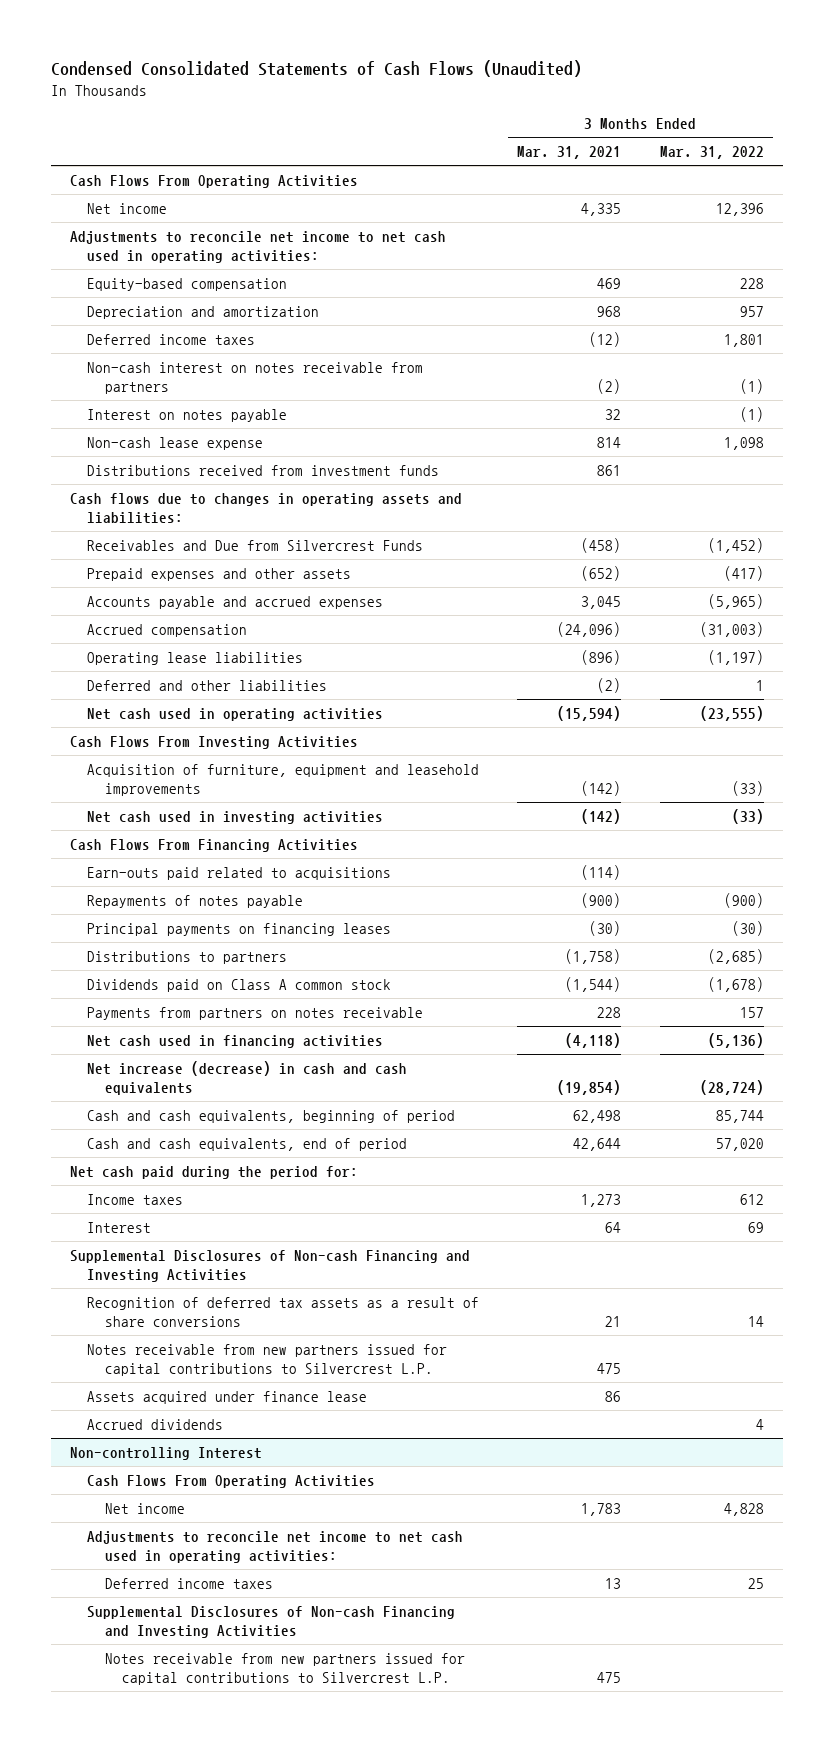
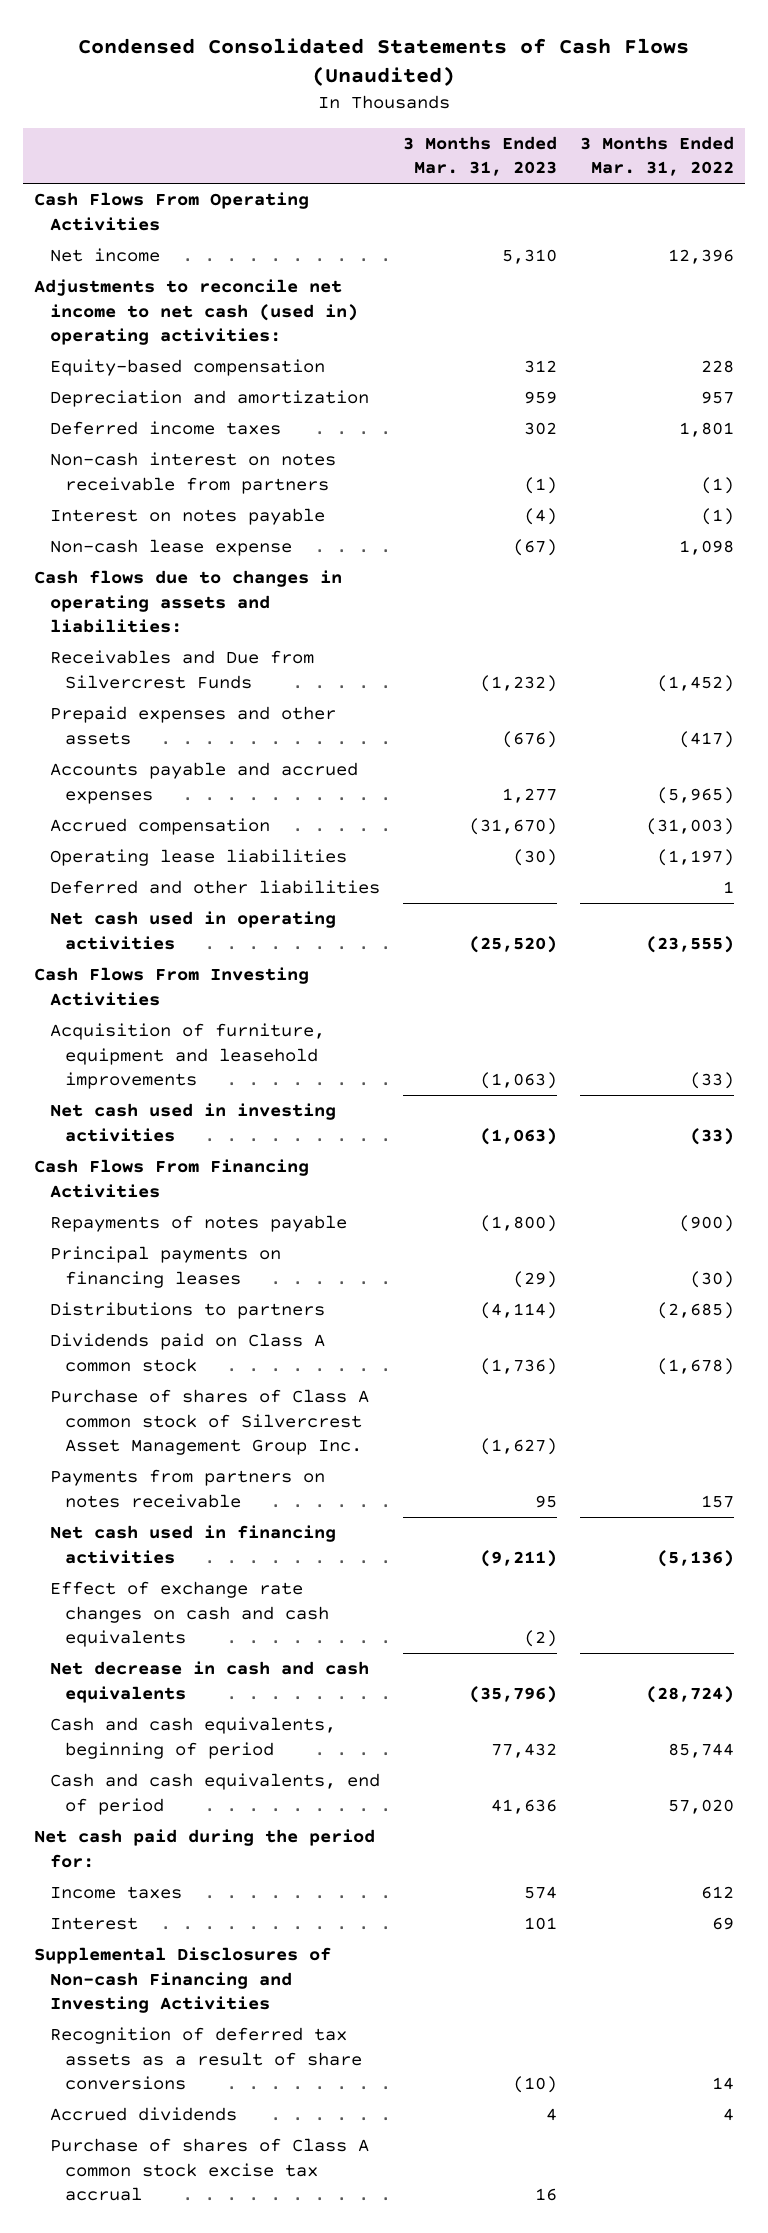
[517,146,622,160] Mar. 31, 2021 -> none
none -> [402,135,557,177] 3 Months Ended Mar. 31, 2023
[69,230,446,263] Adjustments to reconcile net income to net cash used in operating activities: -> [34,279,358,345] Adjustments to reconcile net income to net cash (used in) operating activities:
[87,464,440,476] Distributions received from investment funds -> none
[87,866,392,880] Earn-outs paid related to acquisitions -> none
none -> [49,1389,369,1455] Purchase of shares of Class A common stock of Silvercrest Asset Management Group Inc.
none -> [49,1581,330,1647] Effect of exchange rate changes on cash and cash equivalents
[87,1060,408,1095] Net increase (decrease) in cash and cash equivalents -> [49,1661,369,1703] Net decrease in cash and cash equivalents
[87,1343,448,1376] Notes receivable from new partners issued for capital contributions to Silvercrest L.P. -> none
[87,1390,368,1404] Assets acquired under finance lease -> none
[69,1446,262,1460] Non-controlling Interest -> none
[87,1474,376,1488] Cash Flows From Operating Activities -> none
[104,1502,185,1514] Net income -> none
[87,1530,464,1563] Adjustments to reconcile net income to net cash used in operating activities: -> none
[104,1577,273,1589] Deferred income taxes -> none
[87,1605,456,1638] Supplemental Disclosures of Non-cash Financing and Investing Activities -> none
[104,1652,465,1685] Notes receivable from new partners issued for capital contributions to Silvercrest L.P. -> none
none -> [49,2138,369,2201] Purchase of shares of Class A common stock excise tax accrual

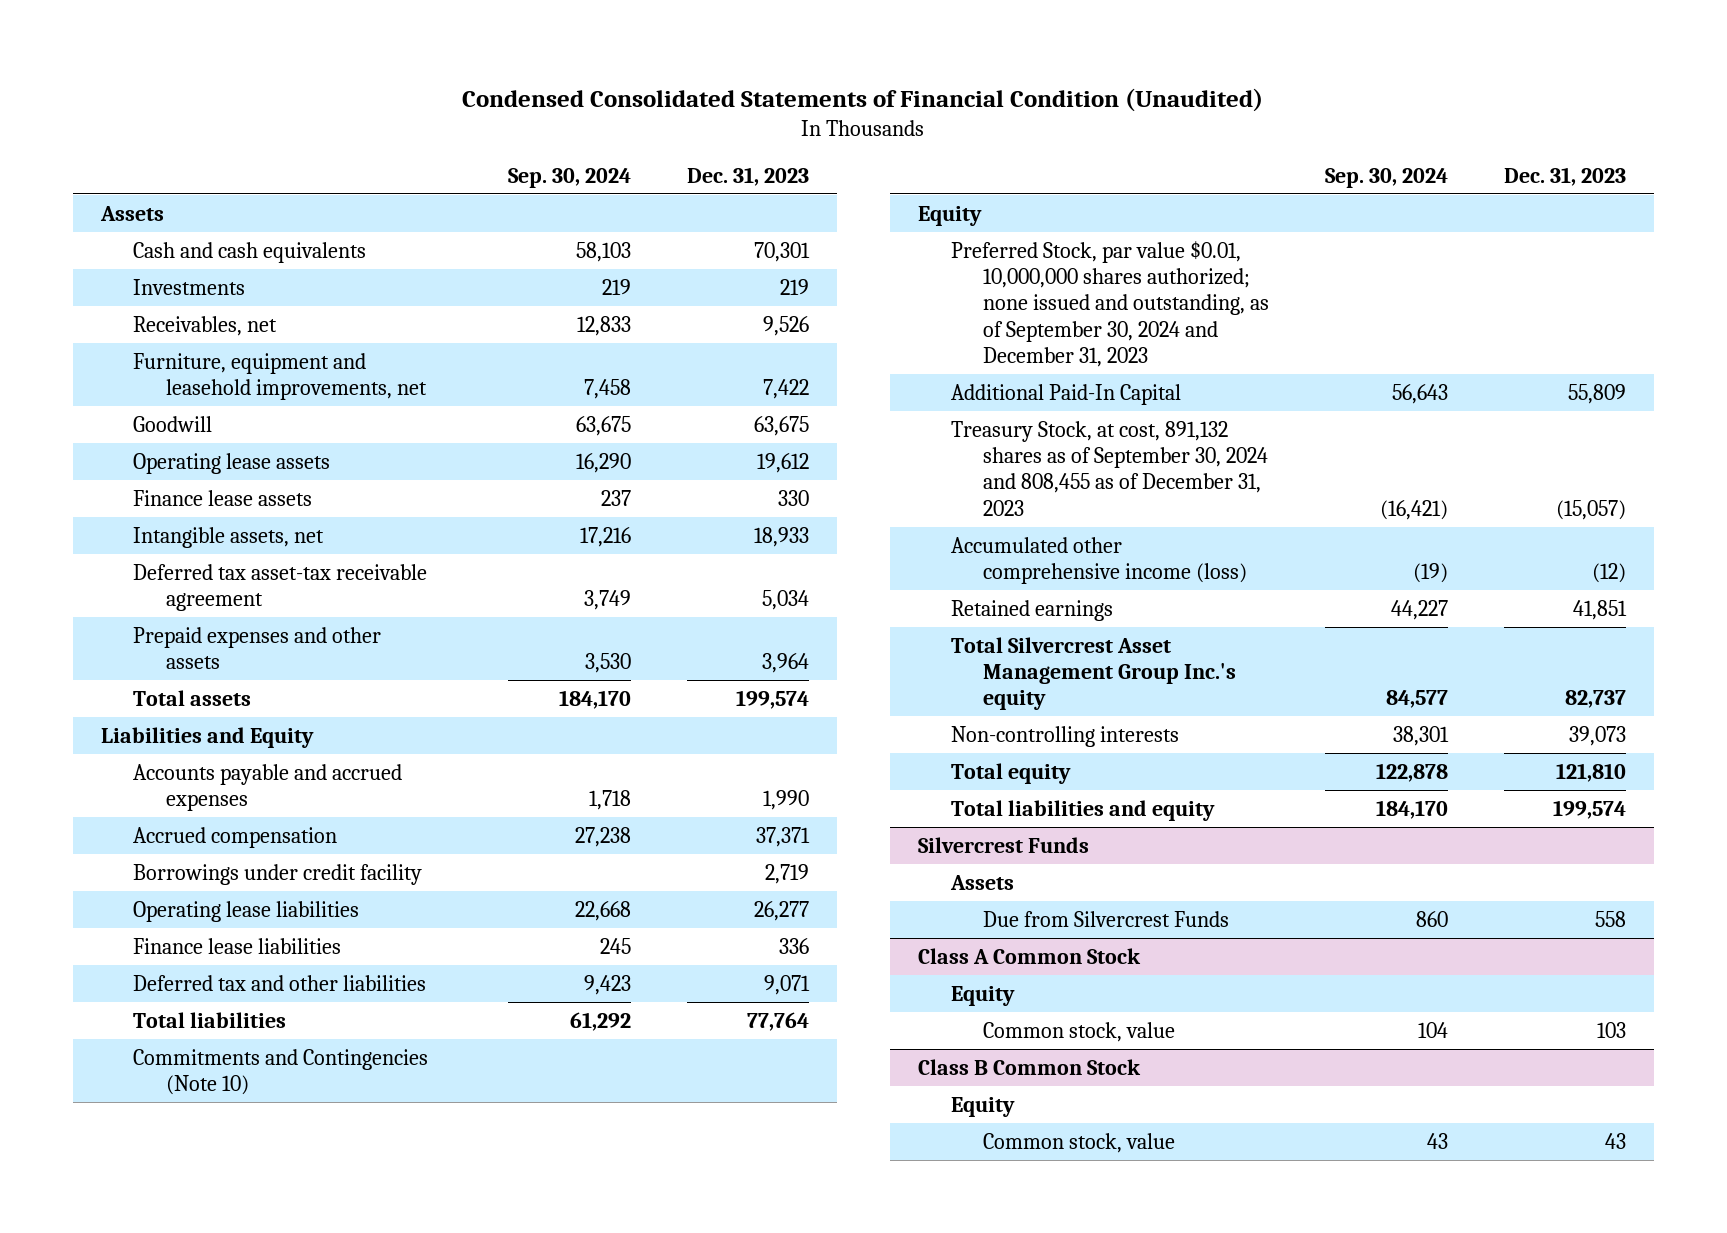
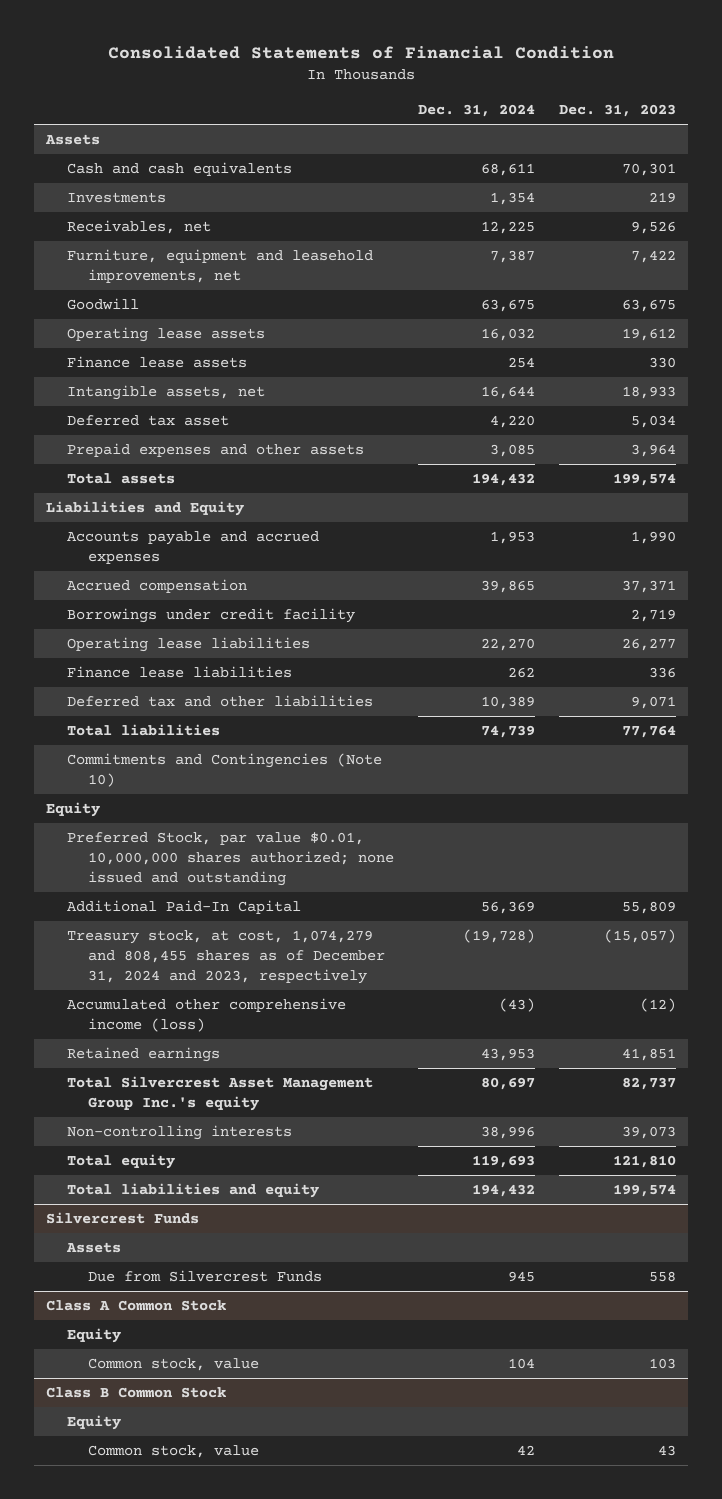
[462,87,1264,112] Condensed Consolidated Statements of Financial Condition (Unaudited) -> [108,46,615,60] Consolidated Statements of Financial Condition
[507,167,631,188] Sep. 30, 2024 -> none
none -> [418,104,536,118] Dec. 31, 2024
[133,563,428,611] Deferred tax asset-tax receivable agreement -> [67,415,230,427] Deferred tax asset
[950,240,1270,367] Preferred Stock, par value $0.01, 10,000,000 shares authorized; none issued and outstanding, as of September 30, 2024 and December 31, 2023 -> [67,832,395,886] Preferred Stock, par value $0.01, 10,000,000 shares authorized; none issued and outstanding
[950,420,1269,516] Treasury Stock, at cost, 891,132 shares as of September 30, 2024 and 808,455 as of December 31, 2023 -> [67,930,386,984] Treasury stock, at cost, 1,074,279 and 808,455 shares as of December 31, 2024 and 2023, respectively

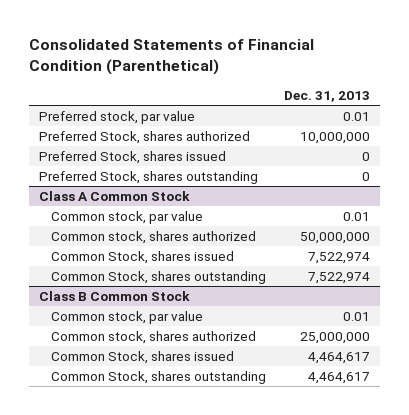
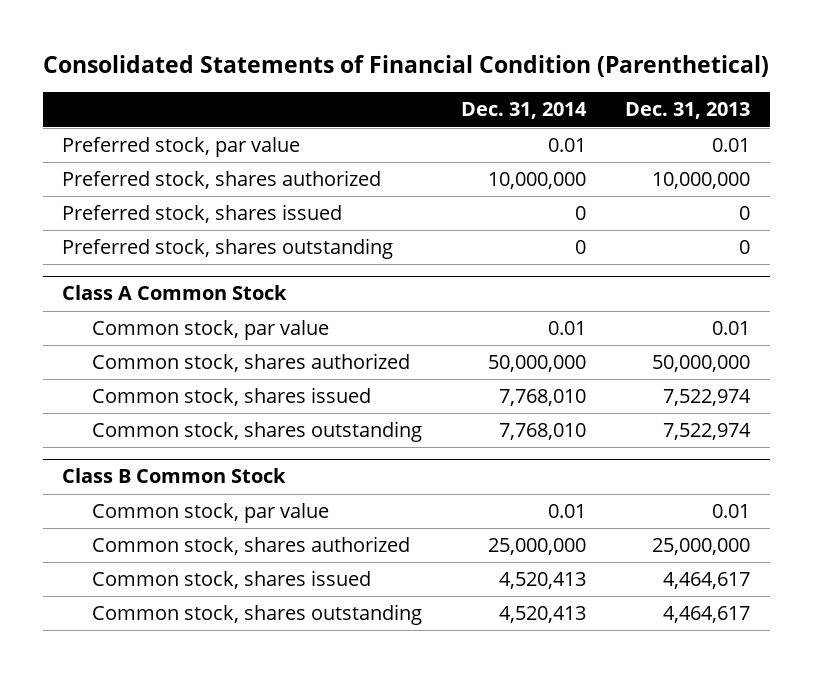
none -> [461,102,588,120] Dec. 31, 2014
[38,130,250,144] Preferred Stock, shares authorized -> [62,170,382,190] Preferred stock, shares authorized
[38,150,226,164] Preferred Stock, shares issued -> [62,204,343,224] Preferred stock, shares issued
[38,170,258,184] Preferred Stock, shares outstanding -> [62,238,394,260] Preferred stock, shares outstanding
[50,250,234,264] Common Stock, shares issued -> [92,387,372,407] Common stock, shares issued
[50,270,266,284] Common Stock, shares outstanding -> [92,421,423,443] Common stock, shares outstanding
[50,350,234,364] Common Stock, shares issued -> [92,570,372,590] Common stock, shares issued
[50,370,266,384] Common Stock, shares outstanding -> [92,604,423,626] Common stock, shares outstanding

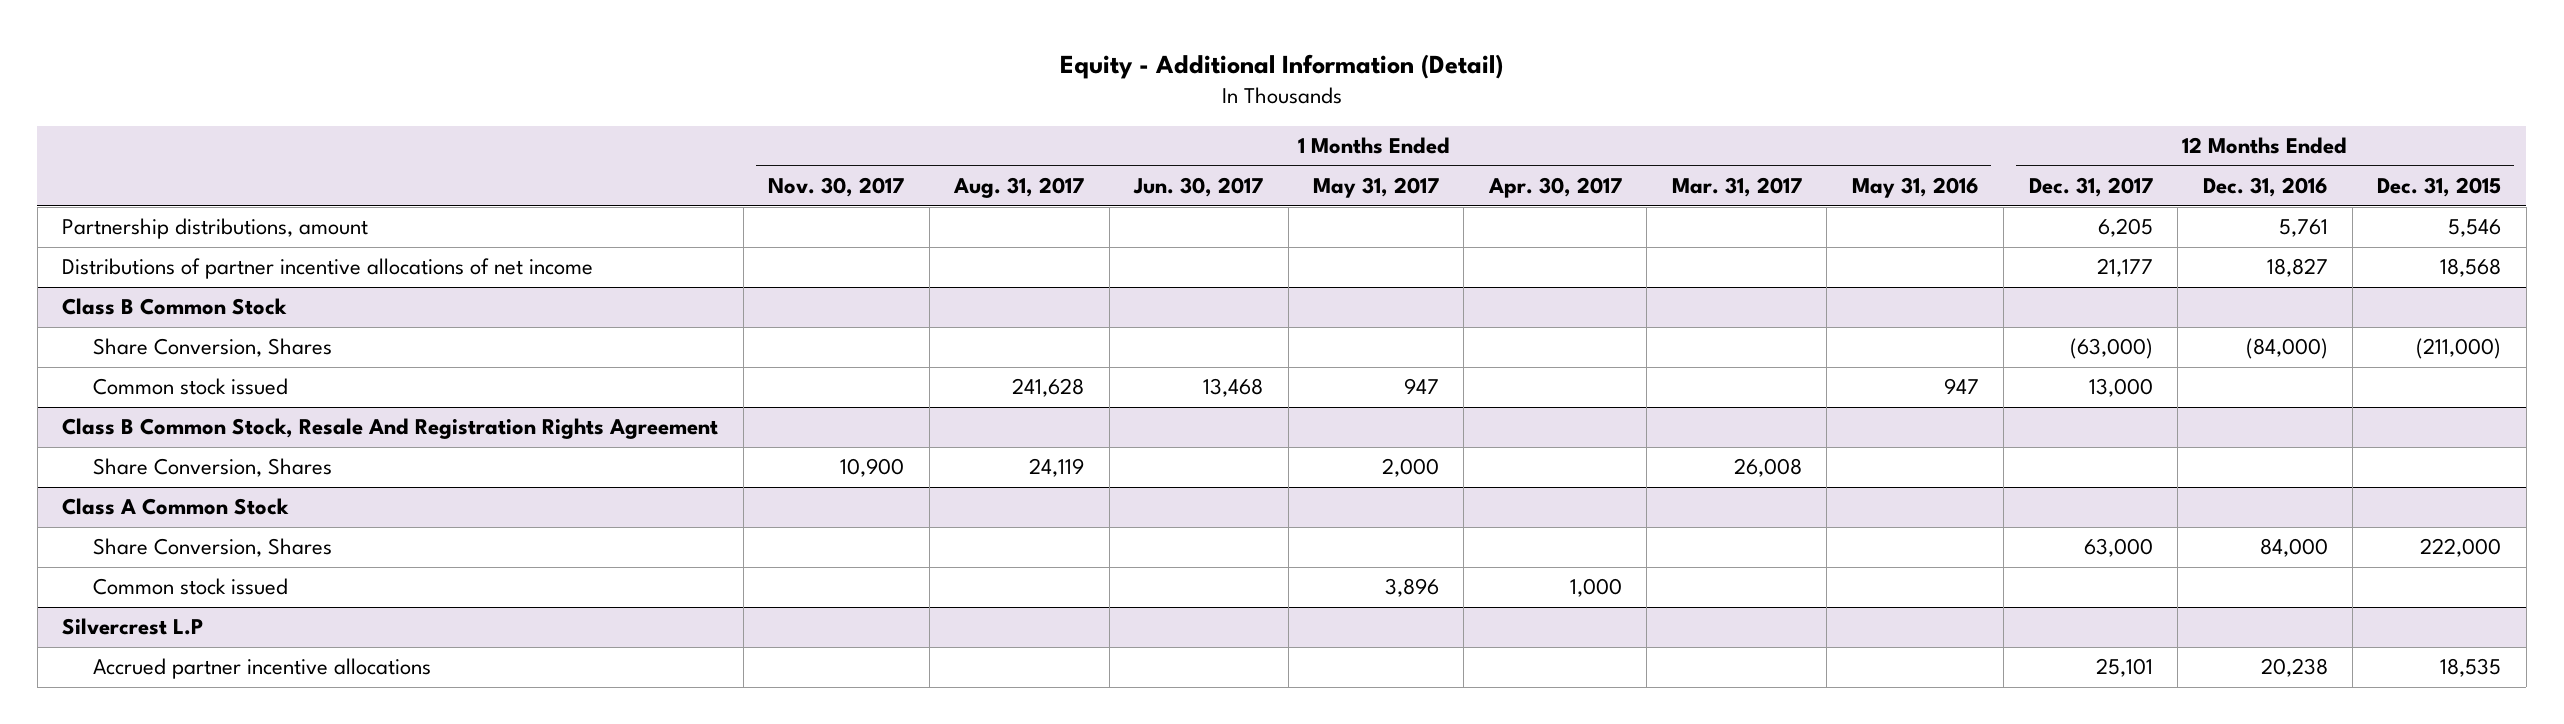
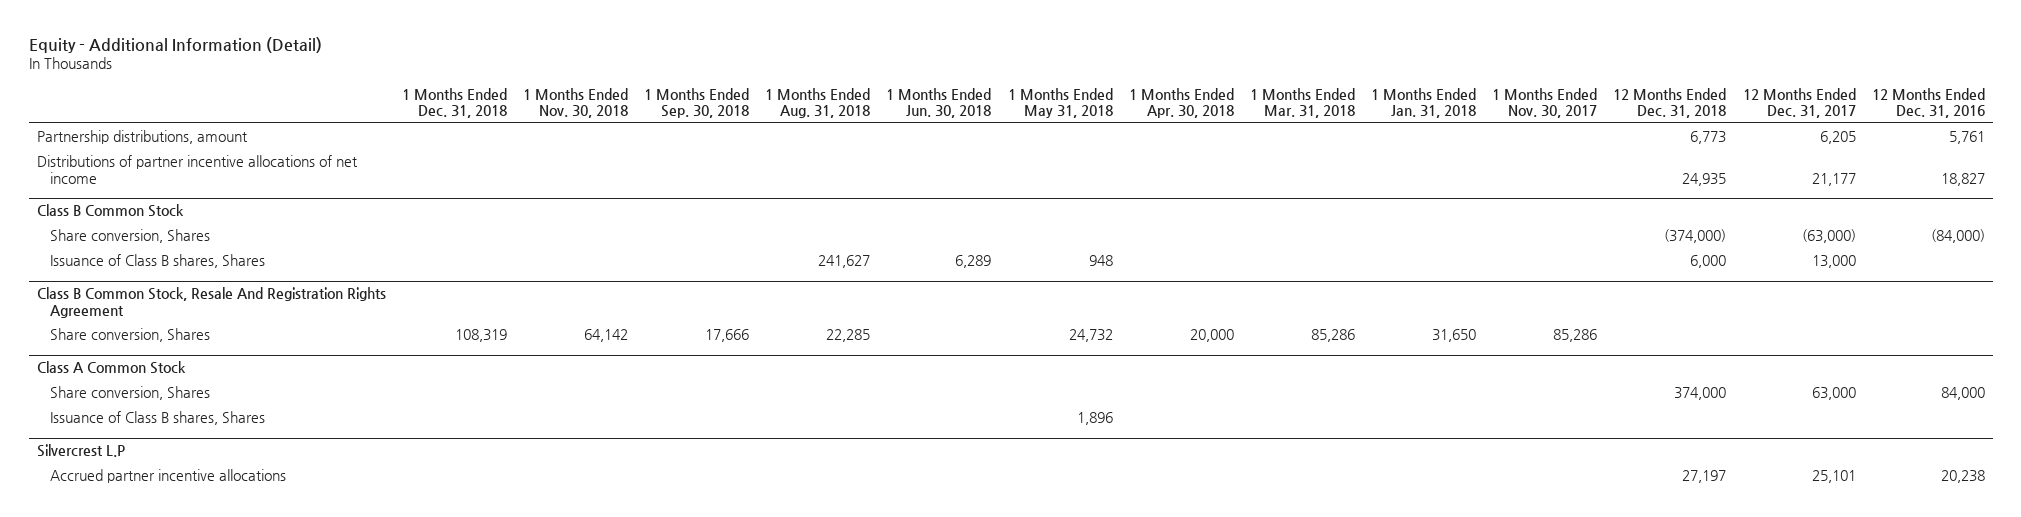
[953,177,1085,199] Aug. 31, 2017 -> none
[1133,177,1264,198] Jun. 30, 2017 -> none
[1313,177,1440,199] May 31, 2017 -> none
[1487,177,1622,199] Apr. 30, 2017 -> none
[1671,177,1802,198] Mar. 31, 2017 -> none
[1851,177,1979,199] May 31, 2016 -> none
[2377,177,2502,198] Dec. 31, 2015 -> none
none -> [401,87,507,119] 1 Months Ended Dec. 31, 2018
none -> [522,87,628,119] 1 Months Ended Nov. 30, 2018
none -> [644,87,750,119] 1 Months Ended Sep. 30, 2018
none -> [765,87,871,119] 1 Months Ended Aug. 31, 2018
none -> [886,87,992,119] 1 Months Ended Jun. 30, 2018
none -> [1007,87,1113,119] 1 Months Ended May 31, 2018
none -> [1128,87,1234,119] 1 Months Ended Apr. 30, 2018
none -> [1249,87,1355,119] 1 Months Ended Mar. 31, 2018
none -> [1371,87,1477,119] 1 Months Ended Jan. 31, 2018
none -> [1613,87,1727,119] 12 Months Ended Dec. 31, 2018
[93,338,333,358] Share Conversion, Shares -> [49,229,210,244] Share conversion, Shares
[93,378,289,396] Common stock issued -> [49,254,265,269] Issuance of Class B shares, Shares
[93,458,333,478] Share Conversion, Shares -> [49,328,210,343] Share conversion, Shares
[840,458,905,478] 10,900 -> [1553,329,1598,343] 85,286
[93,538,333,558] Share Conversion, Shares -> [49,386,210,401] Share conversion, Shares
[93,578,289,596] Common stock issued -> [49,411,265,426] Issuance of Class B shares, Shares

